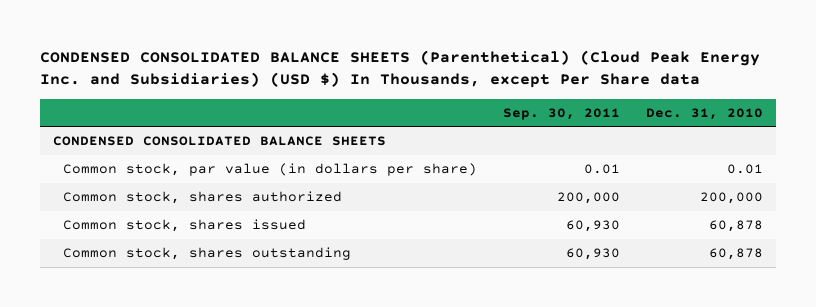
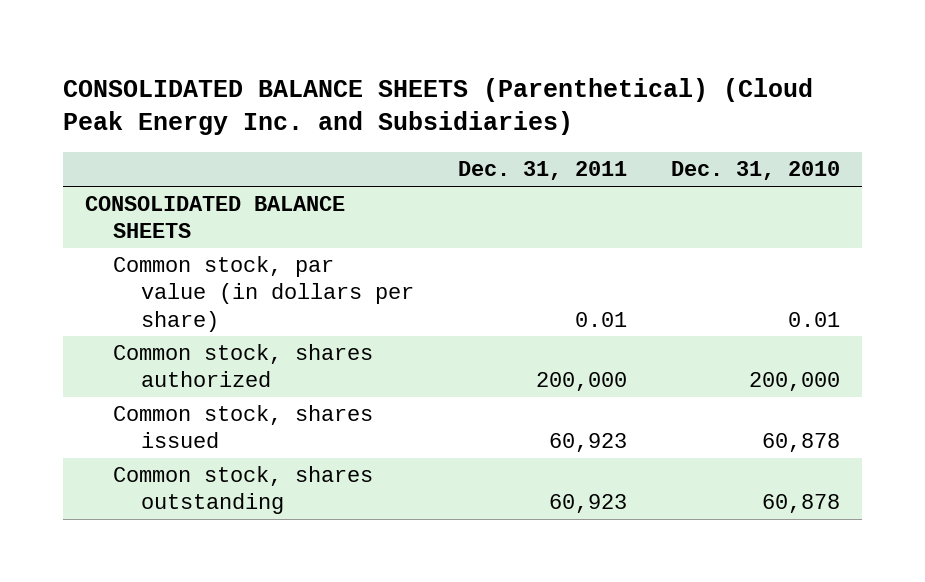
[40,50,761,89] CONDENSED CONSOLIDATED BALANCE SHEETS (Parenthetical) (Cloud Peak Energy Inc. and Subsidiaries) (USD $) In Thousands, except Per Share data -> [62,77,813,136] CONSOLIDATED BALANCE SHEETS (Parenthetical) (Cloud Peak Energy Inc. and Subsidiaries)
[502,107,620,120] Sep. 30, 2011 -> none
none -> [458,161,628,181] Dec. 31, 2011
[52,136,386,147] CONDENSED CONSOLIDATED BALANCE SHEETS -> [84,196,345,239] CONSOLIDATED BALANCE SHEETS

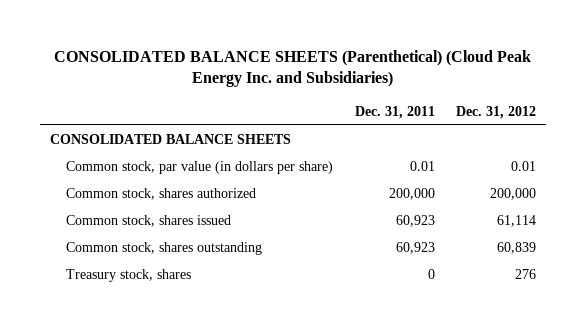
[671,161,841,181] Dec. 31, 2010 -> none
none -> [455,105,536,119] Dec. 31, 2012
none -> [66,269,192,283] Treasury stock, shares

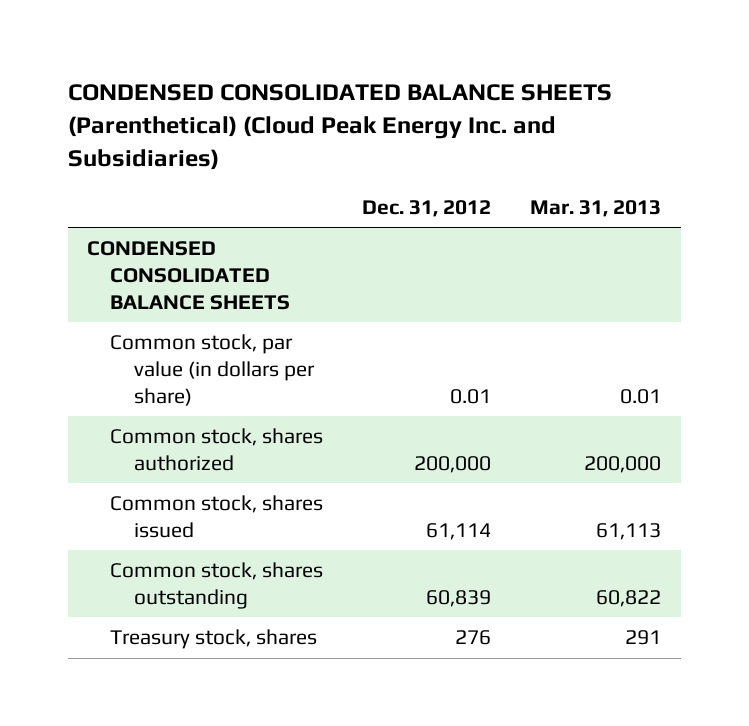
[53,49,531,88] CONSOLIDATED BALANCE SHEETS (Parenthetical) (Cloud Peak Energy Inc. and Subsidiaries) -> [67,84,612,170] CONDENSED CONSOLIDATED BALANCE SHEETS (Parenthetical) (Cloud Peak Energy Inc. and Subsidiaries)
[354,105,435,119] Dec. 31, 2011 -> none
none -> [530,199,662,217] Mar. 31, 2013
[50,134,292,145] CONSOLIDATED BALANCE SHEETS -> [87,241,291,310] CONDENSED CONSOLIDATED BALANCE SHEETS

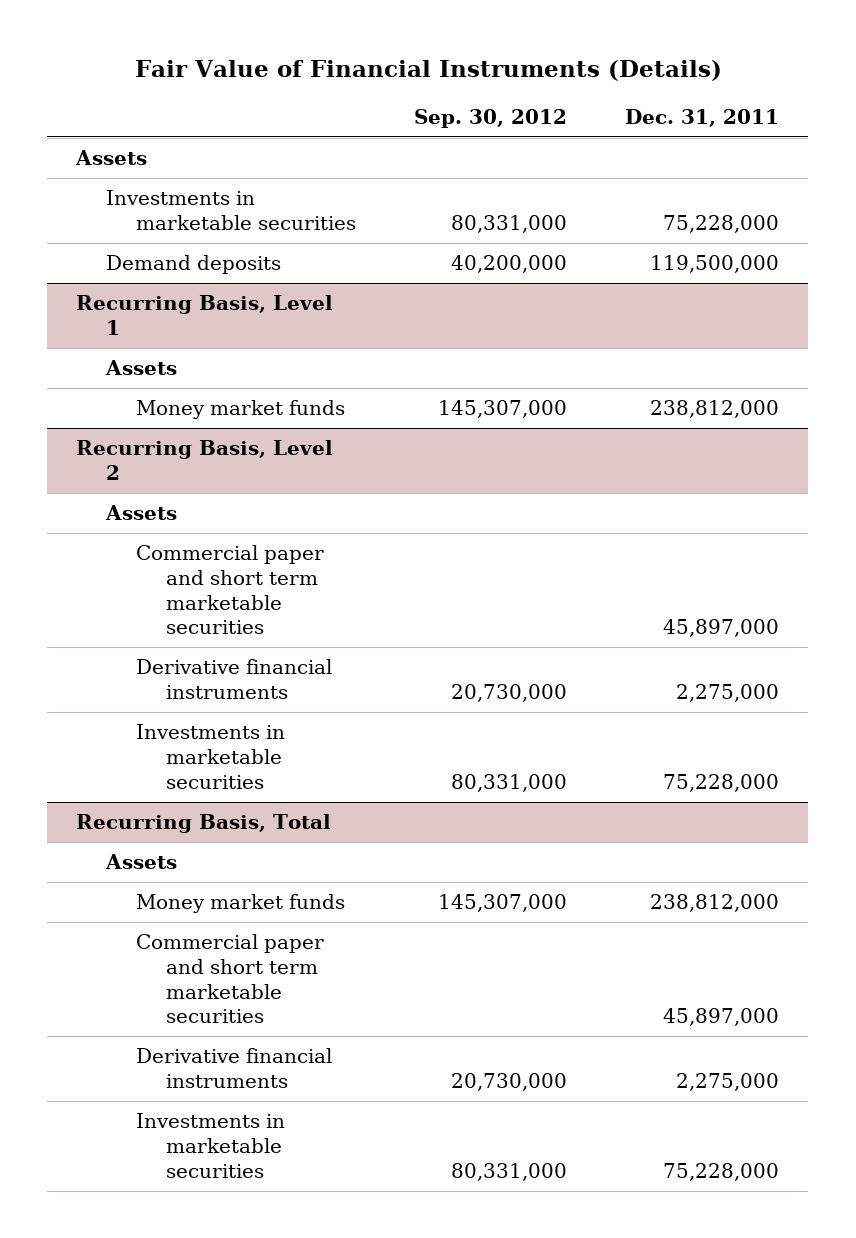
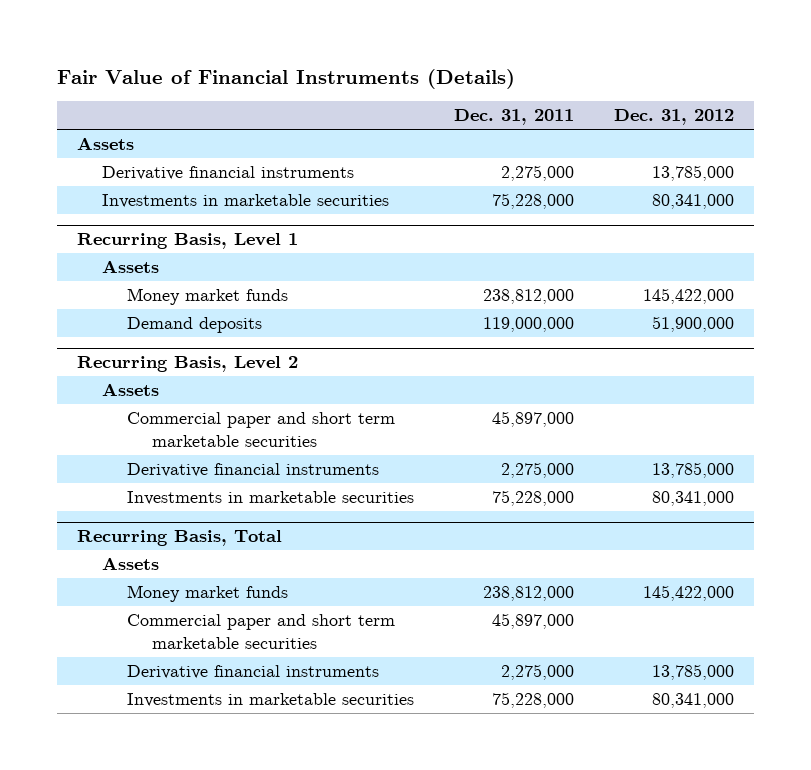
[414,108,568,128] Sep. 30, 2012 -> none
none -> [613,109,734,126] Dec. 31, 2012
none -> [101,166,354,181] Derivative financial instruments
[106,255,282,275] Demand deposits -> none
none -> [126,317,262,334] Demand deposits

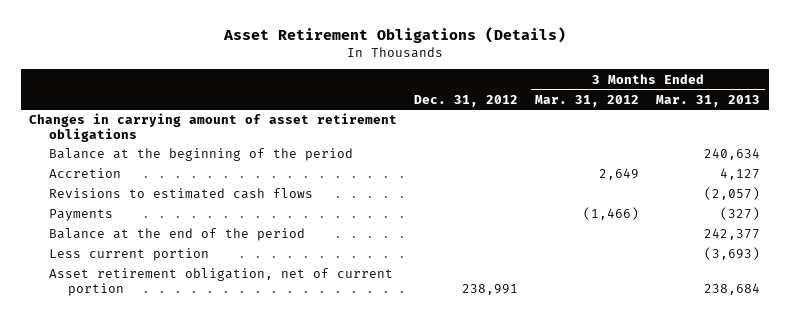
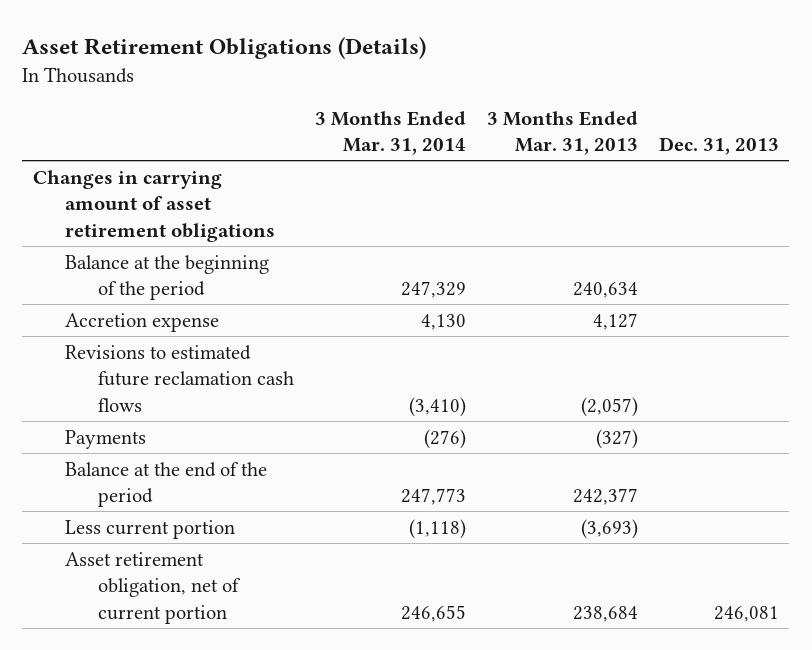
[414,94,519,107] Dec. 31, 2012 -> none
[535,94,640,107] Mar. 31, 2012 -> none
none -> [315,110,467,156] 3 Months Ended Mar. 31, 2014
none -> [658,137,779,156] Dec. 31, 2013
[48,168,121,179] Accretion -> [65,312,220,332] Accretion expense
[48,188,313,200] Revisions to estimated cash flows -> [65,344,295,412] Revisions to estimated future reclamation cash flows

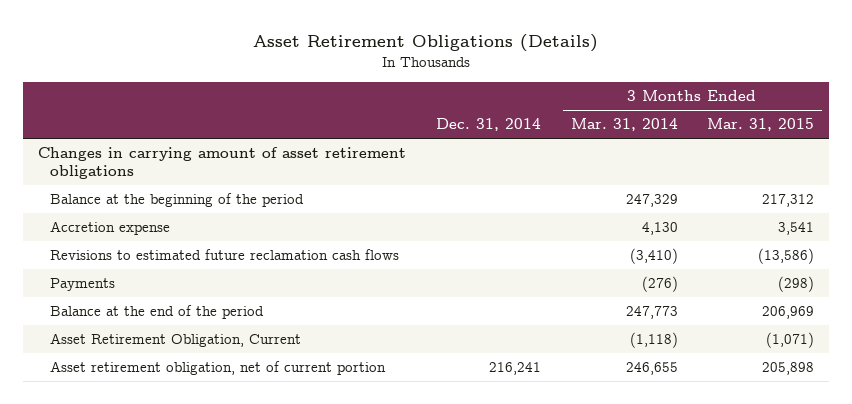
[486,110,638,156] 3 Months Ended Mar. 31, 2013 -> none
[658,137,779,156] Dec. 31, 2013 -> none
none -> [435,118,541,132] Dec. 31, 2014
none -> [707,118,815,132] Mar. 31, 2015
[65,519,236,539] Less current portion -> [49,333,301,348] Asset Retirement Obligation, Current

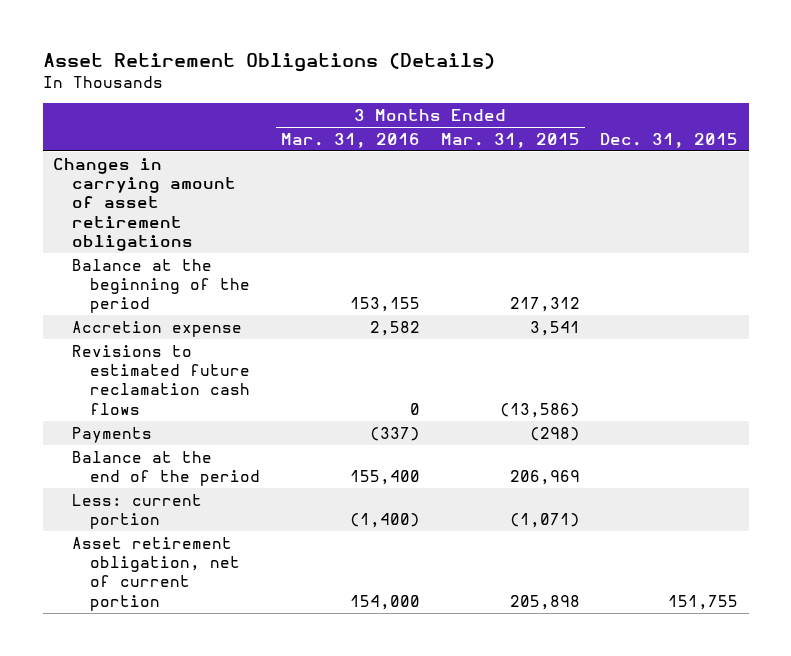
[435,118,541,132] Dec. 31, 2014 -> none
[570,118,678,132] Mar. 31, 2014 -> none
none -> [281,132,421,148] Mar. 31, 2016
none -> [600,132,739,148] Dec. 31, 2015
[49,333,301,348] Asset Retirement Obligation, Current -> [71,493,202,530] Less: current portion

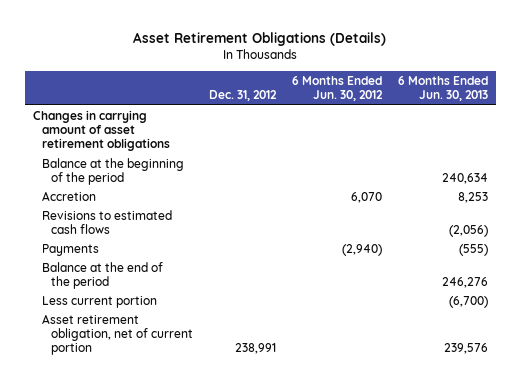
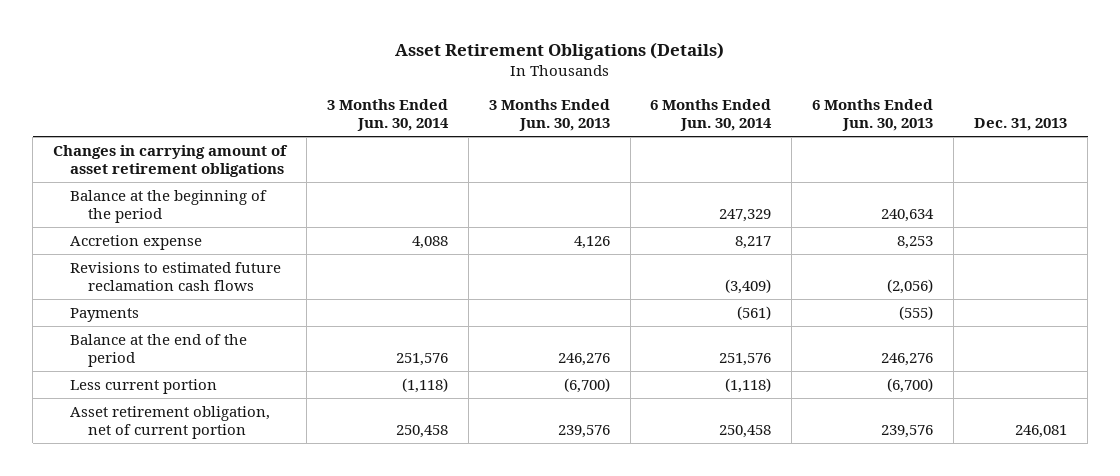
[208,90,277,102] Dec. 31, 2012 -> none
[291,75,383,102] 6 Months Ended Jun. 30, 2012 -> none
none -> [326,98,449,132] 3 Months Ended Jun. 30, 2014
none -> [488,98,610,132] 3 Months Ended Jun. 30, 2013
none -> [650,98,773,132] 6 Months Ended Jun. 30, 2014
none -> [974,118,1068,132] Dec. 31, 2013
[41,190,96,201] Accretion -> [70,234,203,250] Accretion expense
[41,209,172,235] Revisions to estimated cash flows -> [70,261,282,292] Revisions to estimated future reclamation cash flows

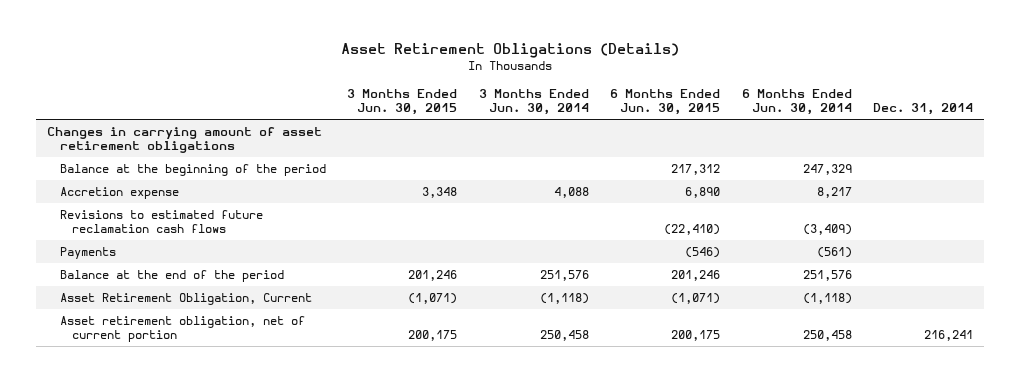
[488,98,610,132] 3 Months Ended Jun. 30, 2013 -> none
[812,98,934,132] 6 Months Ended Jun. 30, 2013 -> none
[974,118,1068,132] Dec. 31, 2013 -> none
none -> [347,88,458,116] 3 Months Ended Jun. 30, 2015
none -> [610,88,721,116] 6 Months Ended Jun. 30, 2015
none -> [873,103,974,116] Dec. 31, 2014
[70,378,218,394] Less current portion -> [59,292,312,305] Asset Retirement Obligation, Current

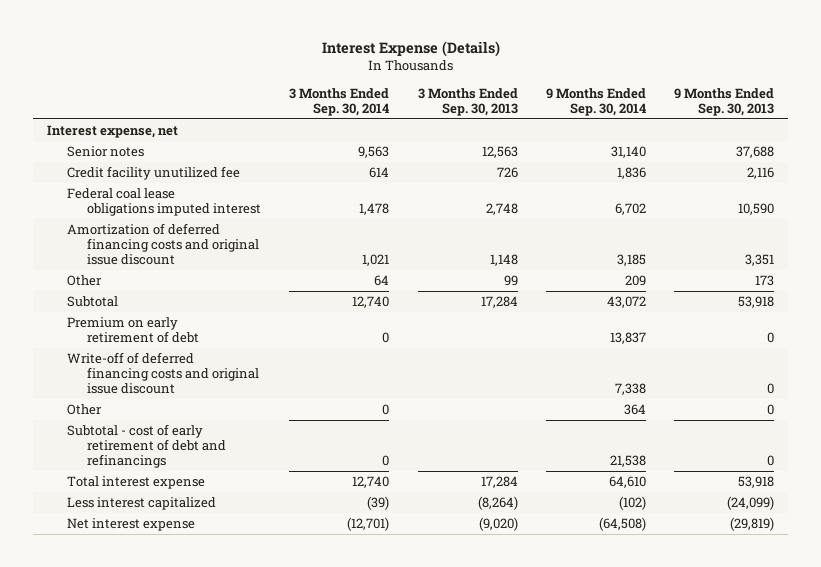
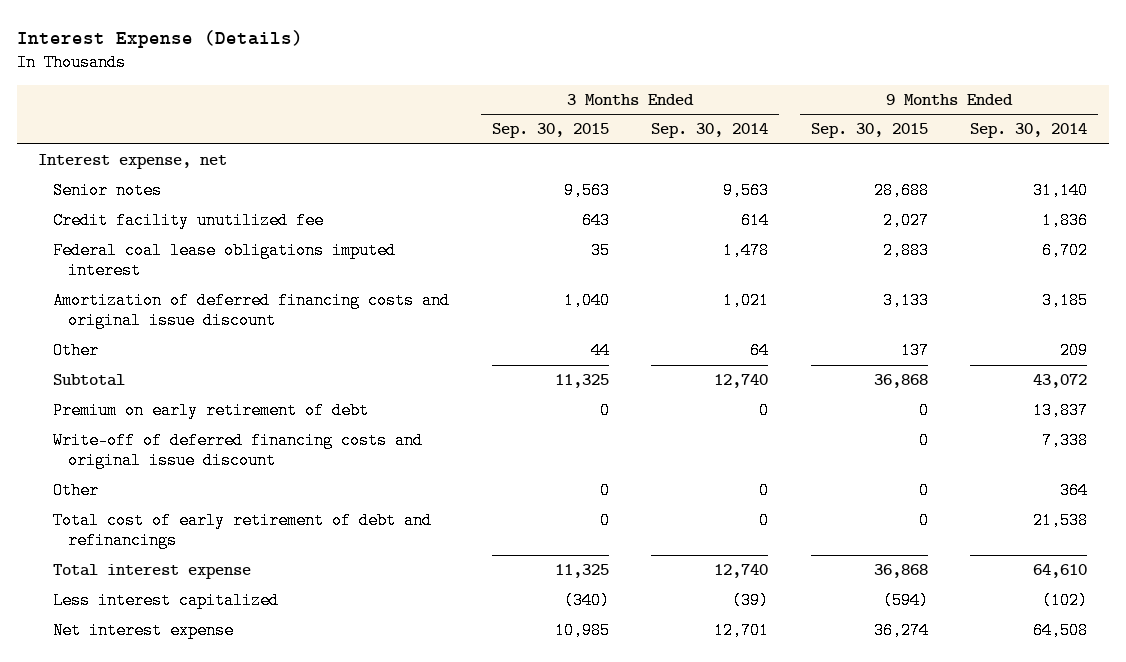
[417,88,518,117] 3 Months Ended Sep. 30, 2013 -> none
[673,88,774,117] 9 Months Ended Sep. 30, 2013 -> none
none -> [491,123,609,139] Sep. 30, 2015
none -> [810,123,928,139] Sep. 30, 2015
[67,423,227,469] Subtotal - cost of early retirement of debt and refinancings -> [53,512,433,550] Total cost of early retirement of debt and refinancings
[347,516,390,531] (12,701) -> [714,622,770,640] 12,701
[598,516,646,531] (64,508) -> [1033,622,1089,640] 64,508

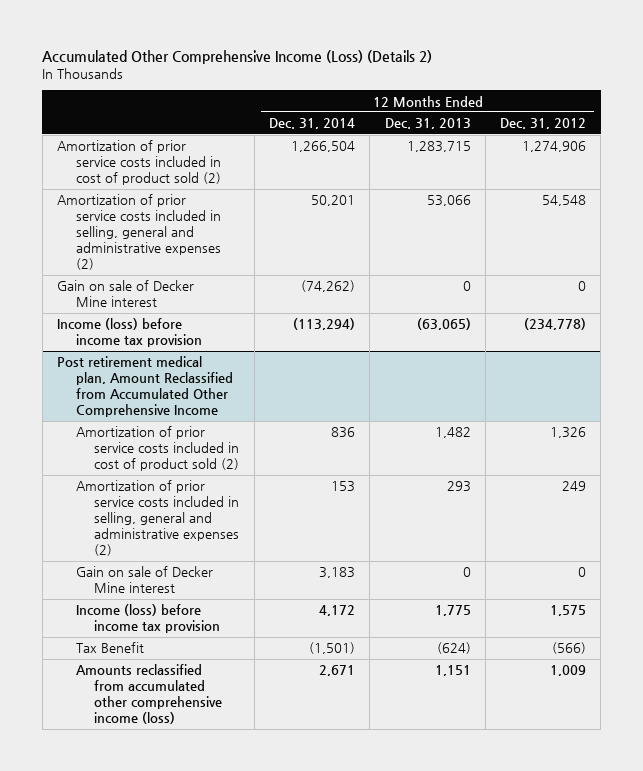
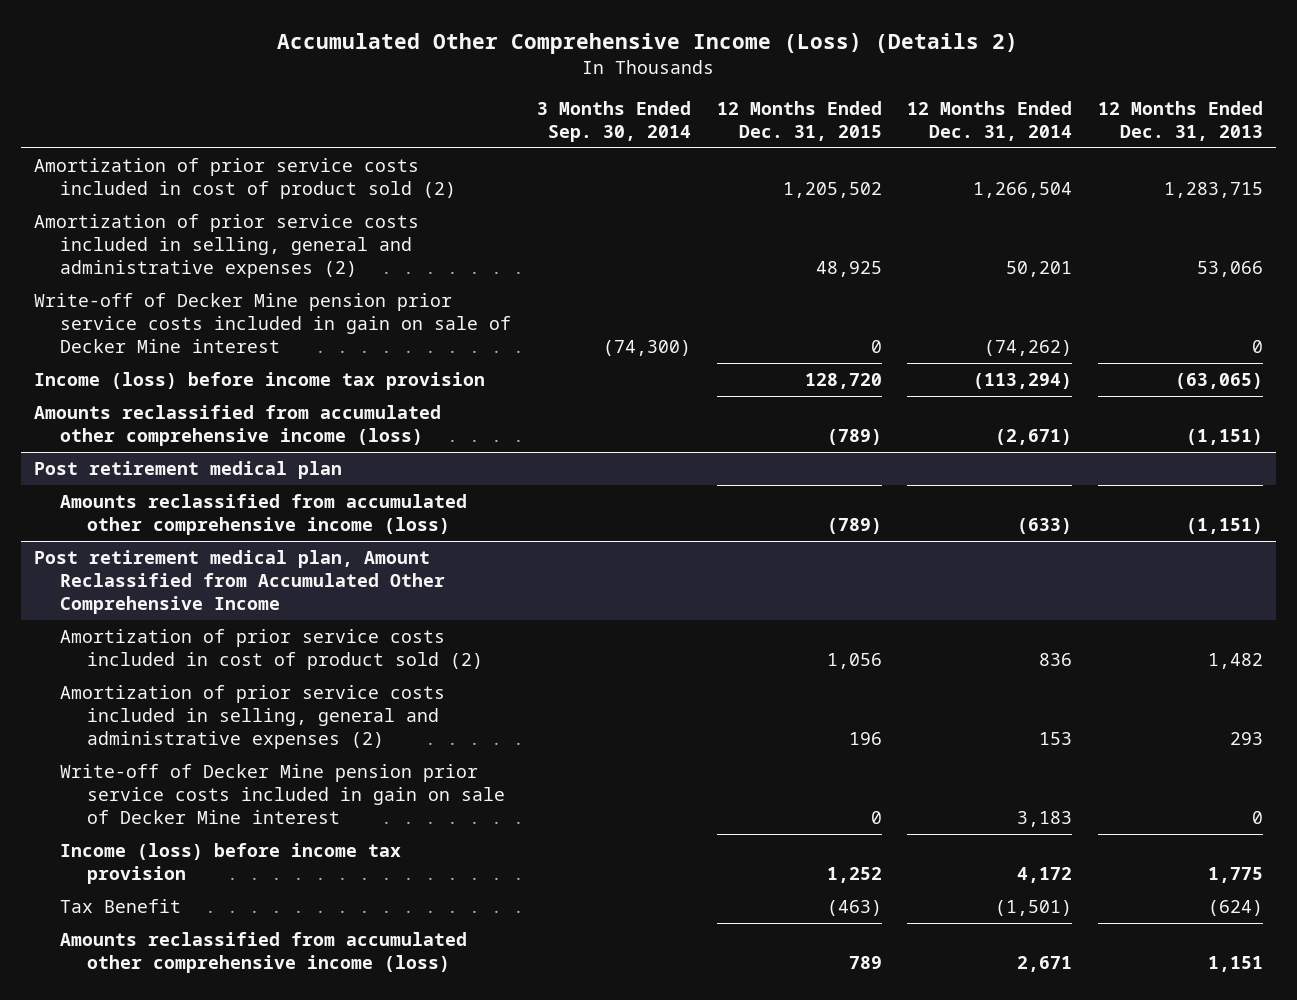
[500,118,587,130] Dec. 31, 2012 -> none
none -> [536,101,691,142] 3 Months Ended Sep. 30, 2014
none -> [716,101,882,141] 12 Months Ended Dec. 31, 2015
[56,280,194,308] Gain on sale of Decker Mine interest -> [33,293,512,353] Write-off of Decker Mine pension prior service costs included in gain on sale of Decker Mine interest
none -> [33,405,441,446] Amounts reclassified from accumulated other comprehensive income (loss)
none -> [33,461,342,480] Post retirement medical plan
none -> [60,494,468,535] Amounts reclassified from accumulated other comprehensive income (loss)
[75,566,213,594] Gain on sale of Decker Mine interest -> [60,764,505,824] Write-off of Decker Mine pension prior service costs included in gain on sale of Decker Mine interest

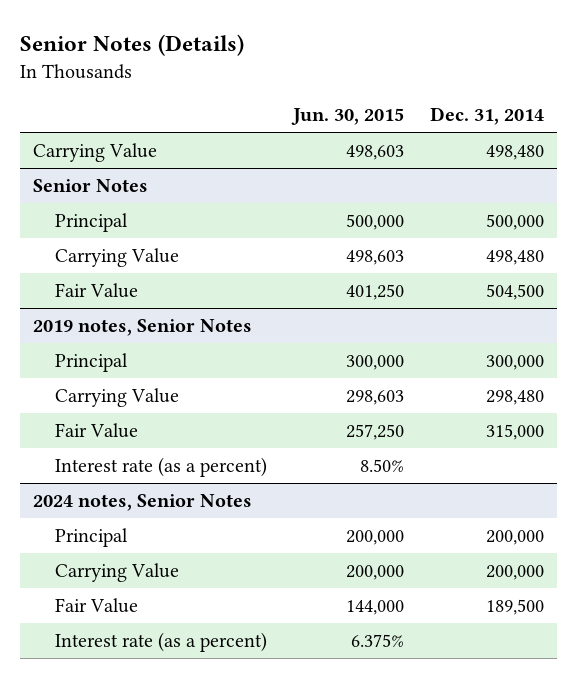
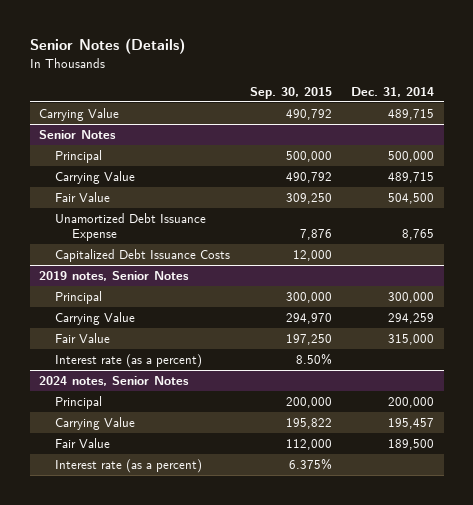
[290,108,404,126] Jun. 30, 2015 -> none
none -> [249,86,332,99] Sep. 30, 2015
[485,144,544,160] 498,480 -> [388,108,435,120] 489,715
[485,249,544,265] 498,480 -> [388,171,435,183] 489,715
none -> [55,212,207,242] Unamortized Debt Issuance Expense
none -> [55,248,231,262] Capitalized Debt Issuance Costs
[485,389,544,405] 298,480 -> [388,312,435,324] 294,259
[485,564,544,580] 200,000 -> [388,417,435,429] 195,457

